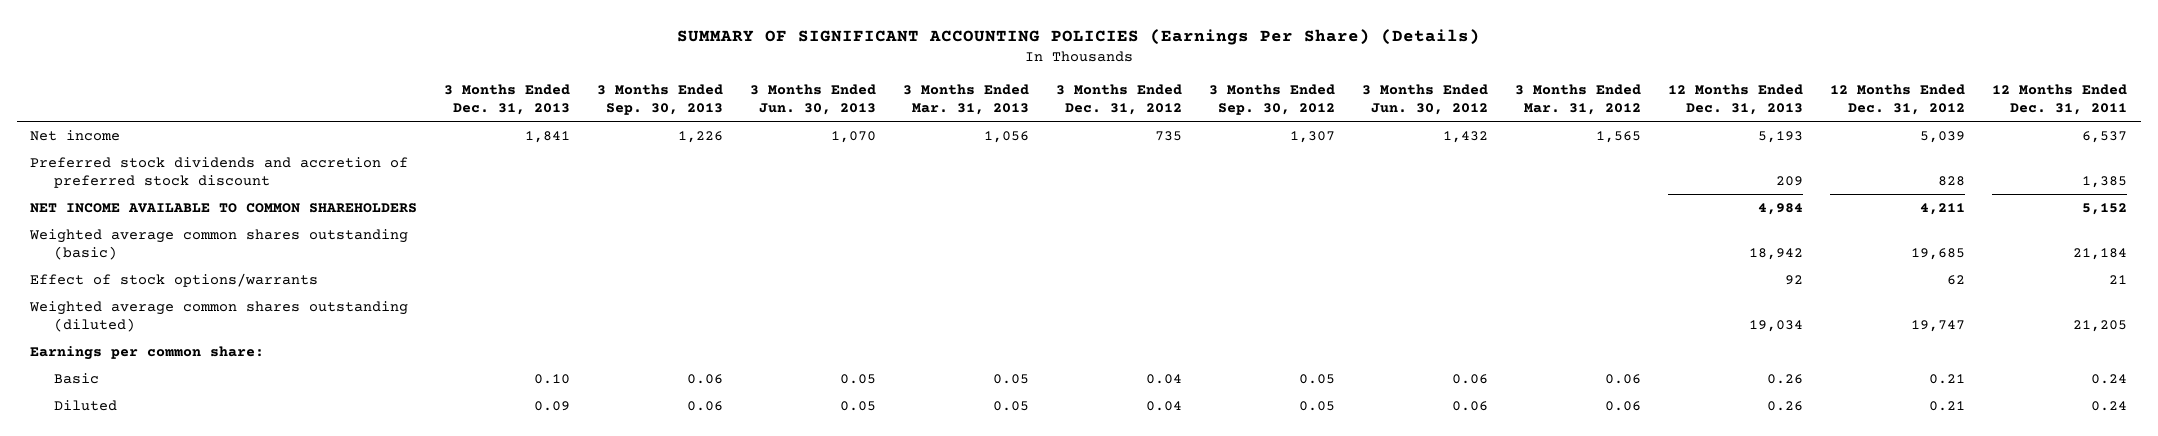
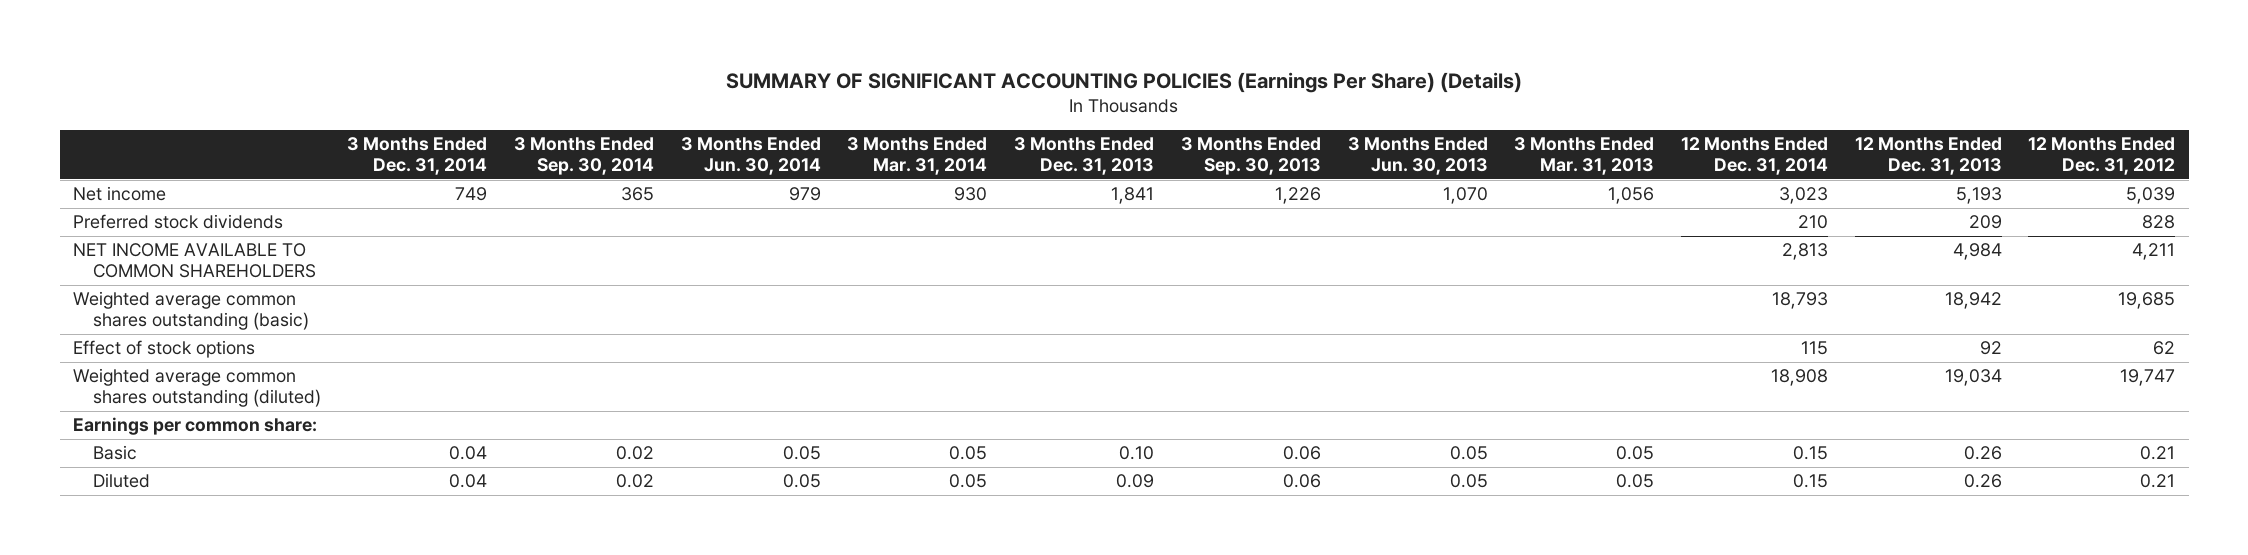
[1056,84,1183,115] 3 Months Ended Dec. 31, 2012 -> none
[1209,84,1336,115] 3 Months Ended Sep. 30, 2012 -> none
[1362,84,1489,115] 3 Months Ended Jun. 30, 2012 -> none
[1515,84,1642,115] 3 Months Ended Mar. 31, 2012 -> none
[1992,84,2128,115] 12 Months Ended Dec. 31, 2011 -> none
none -> [347,137,488,175] 3 Months Ended Dec. 31, 2014
none -> [514,137,655,175] 3 Months Ended Sep. 30, 2014
none -> [680,137,821,175] 3 Months Ended Jun. 30, 2014
none -> [847,137,988,175] 3 Months Ended Mar. 31, 2014
none -> [1680,137,1828,175] 12 Months Ended Dec. 31, 2014
[30,157,409,188] Preferred stock dividends and accretion of preferred stock discount -> [73,214,284,230] Preferred stock dividends
[30,273,319,288] Effect of stock options/warrants -> [73,340,256,359] Effect of stock options

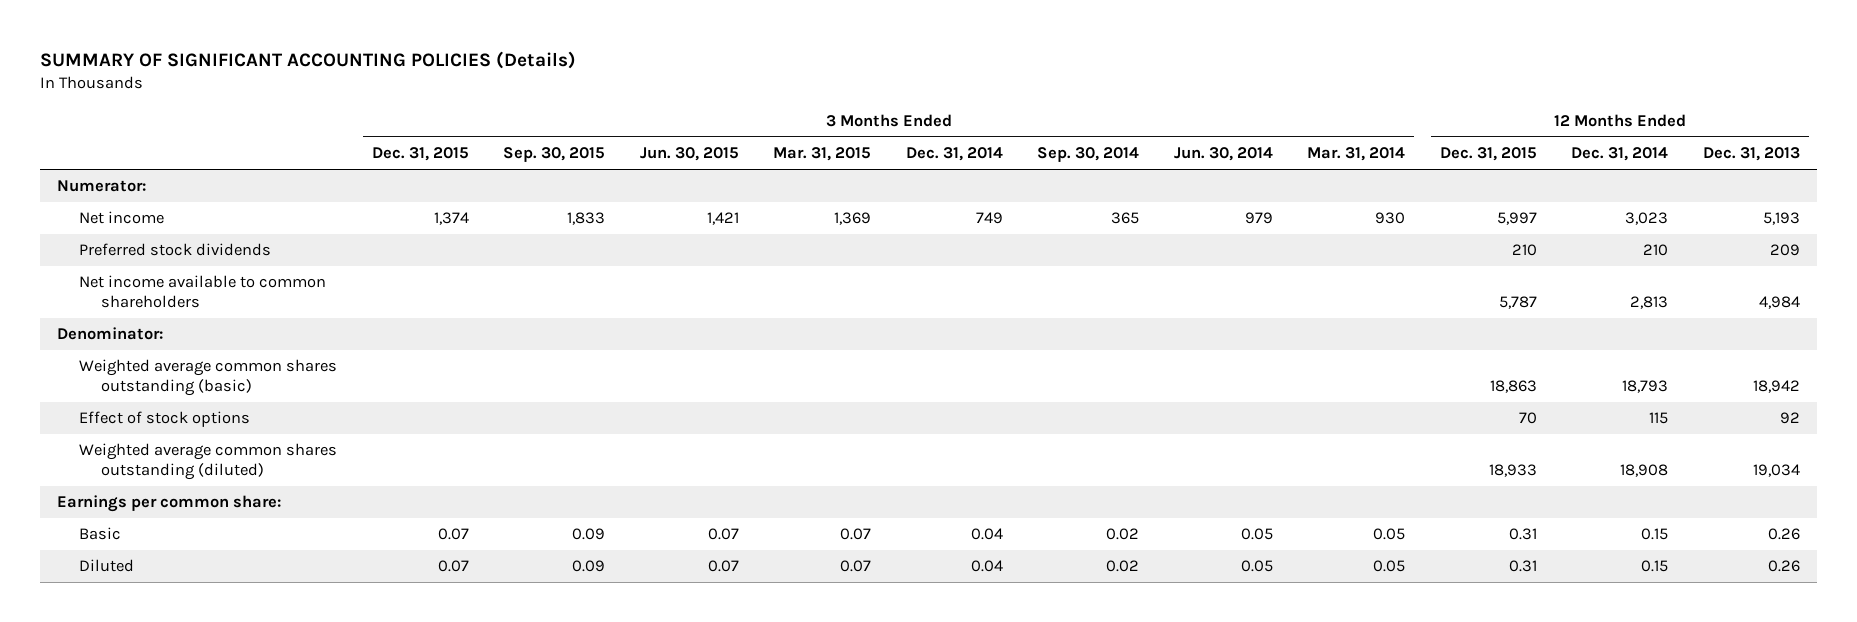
[726,71,1523,93] SUMMARY OF SIGNIFICANT ACCOUNTING POLICIES (Earnings Per Share) (Details) -> [40,50,577,69] SUMMARY OF SIGNIFICANT ACCOUNTING POLICIES (Details)
[1014,137,1155,175] 3 Months Ended Dec. 31, 2013 -> none
[1180,137,1321,175] 3 Months Ended Sep. 30, 2013 -> none
[1347,137,1488,175] 3 Months Ended Jun. 30, 2013 -> none
[1514,137,1655,175] 3 Months Ended Mar. 31, 2013 -> none
[2028,137,2176,175] 12 Months Ended Dec. 31, 2012 -> none
none -> [371,147,469,162] Dec. 31, 2015
none -> [503,147,606,163] Sep. 30, 2015
none -> [639,147,739,162] Jun. 30, 2015
none -> [773,147,872,162] Mar. 31, 2015
none -> [1439,147,1537,162] Dec. 31, 2015
none -> [57,180,147,193] Numerator:
[73,243,316,279] NET INCOME AVAILABLE TO COMMON SHAREHOLDERS -> [79,275,327,309] Net income available to common shareholders
none -> [57,327,164,341] Denominator:

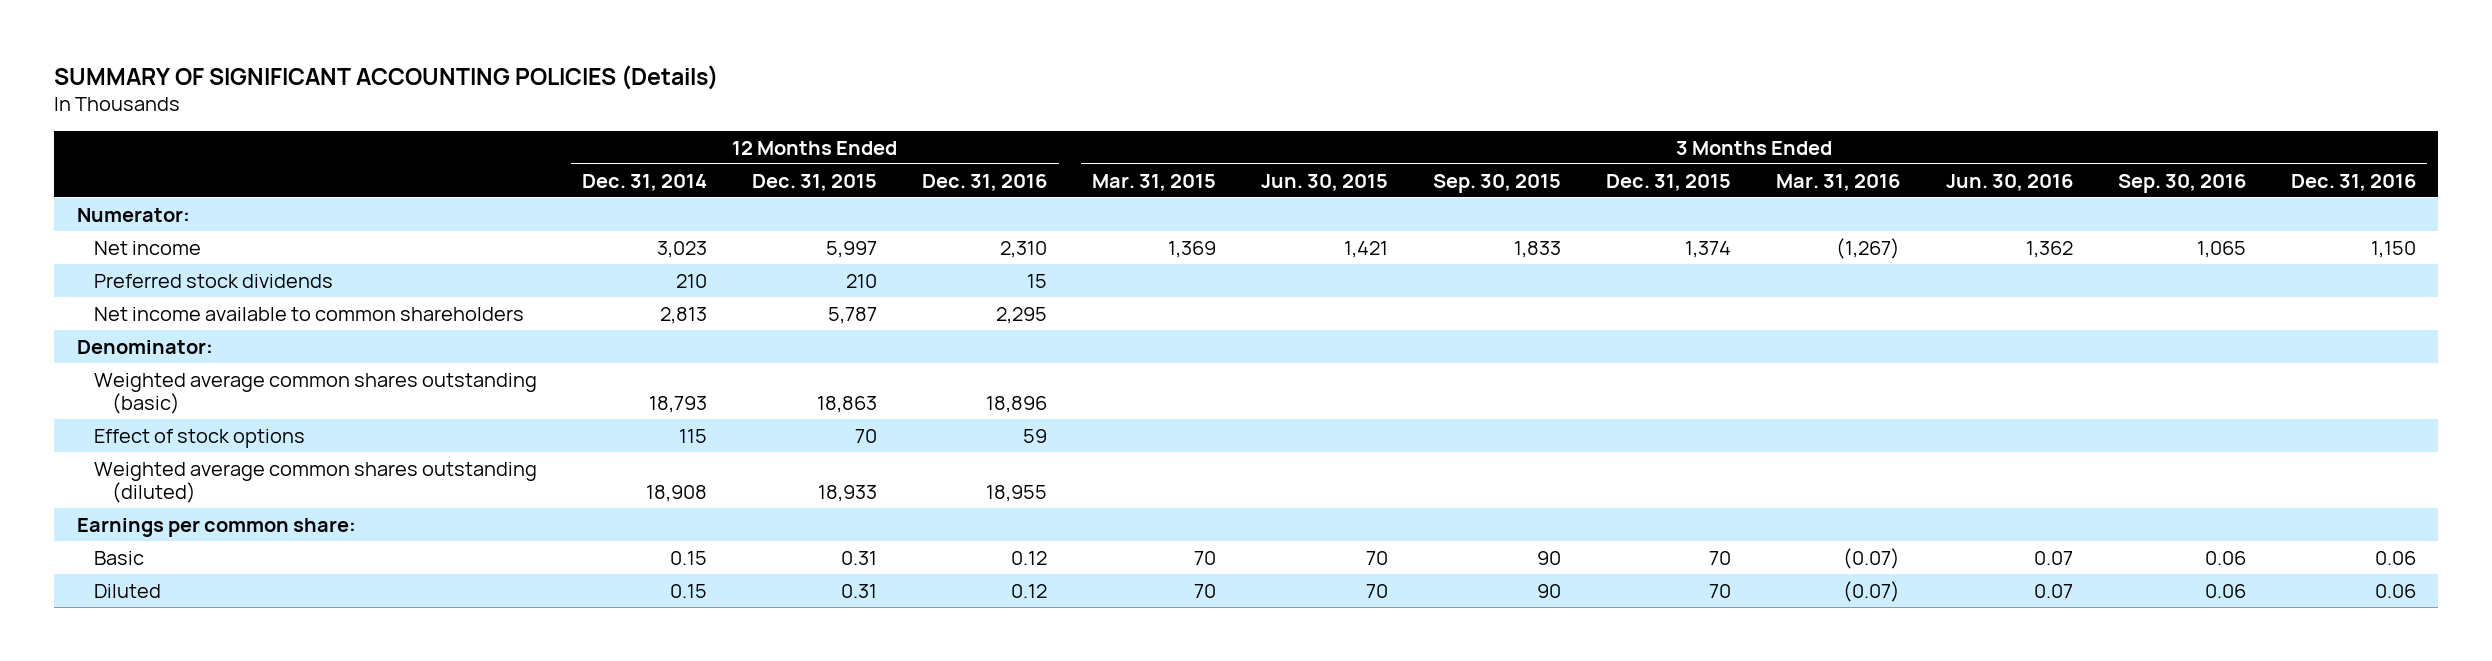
[905,147,1003,162] Dec. 31, 2014 -> none
[1037,147,1140,163] Sep. 30, 2014 -> none
[1173,147,1273,162] Jun. 30, 2014 -> none
[1307,147,1406,162] Mar. 31, 2014 -> none
[1702,147,1800,162] Dec. 31, 2013 -> none
none -> [922,173,1048,191] Dec. 31, 2016
none -> [1776,173,1901,191] Mar. 31, 2016
none -> [1945,173,2073,191] Jun. 30, 2016
none -> [2117,173,2246,193] Sep. 30, 2016
none -> [2290,173,2416,191] Dec. 31, 2016
[437,528,469,541] 0.07 -> [1709,550,1732,565] 70
[572,528,606,541] 0.09 -> [1537,550,1562,565] 90
[707,528,739,541] 0.07 -> [1366,550,1389,565] 70
[840,528,872,541] 0.07 -> [1194,550,1217,565] 70
[437,560,469,573] 0.07 -> [1709,583,1732,598] 70
[572,560,606,573] 0.09 -> [1537,583,1562,598] 90
[707,560,739,573] 0.07 -> [1366,583,1389,598] 70
[840,560,872,573] 0.07 -> [1194,583,1217,598] 70

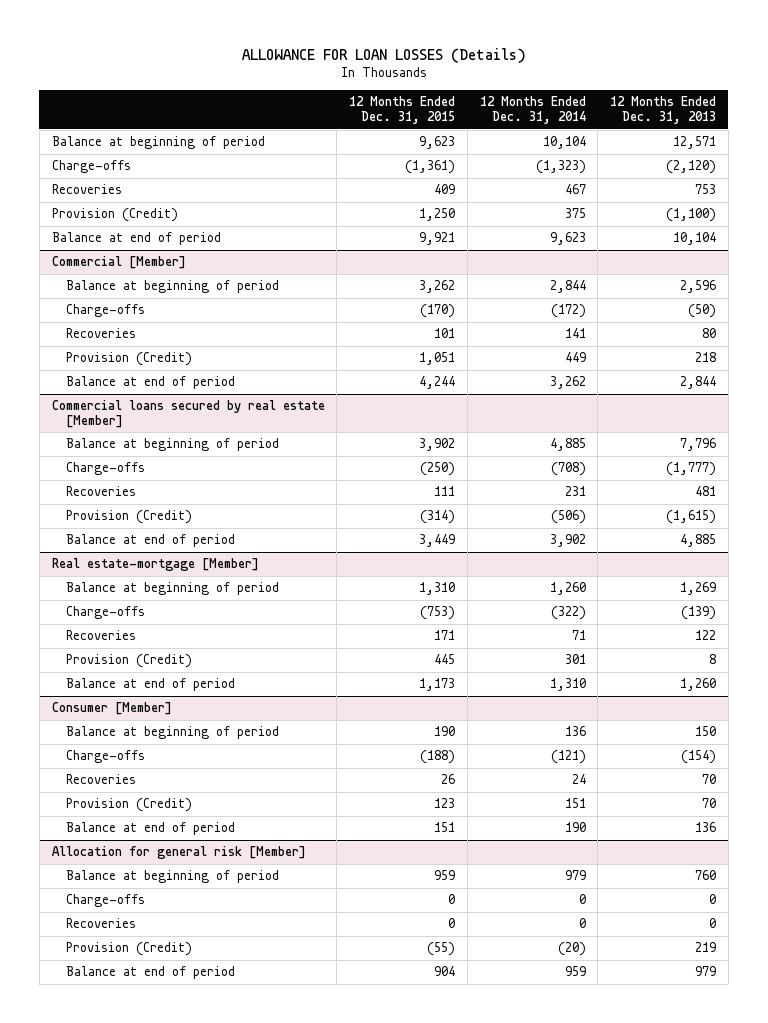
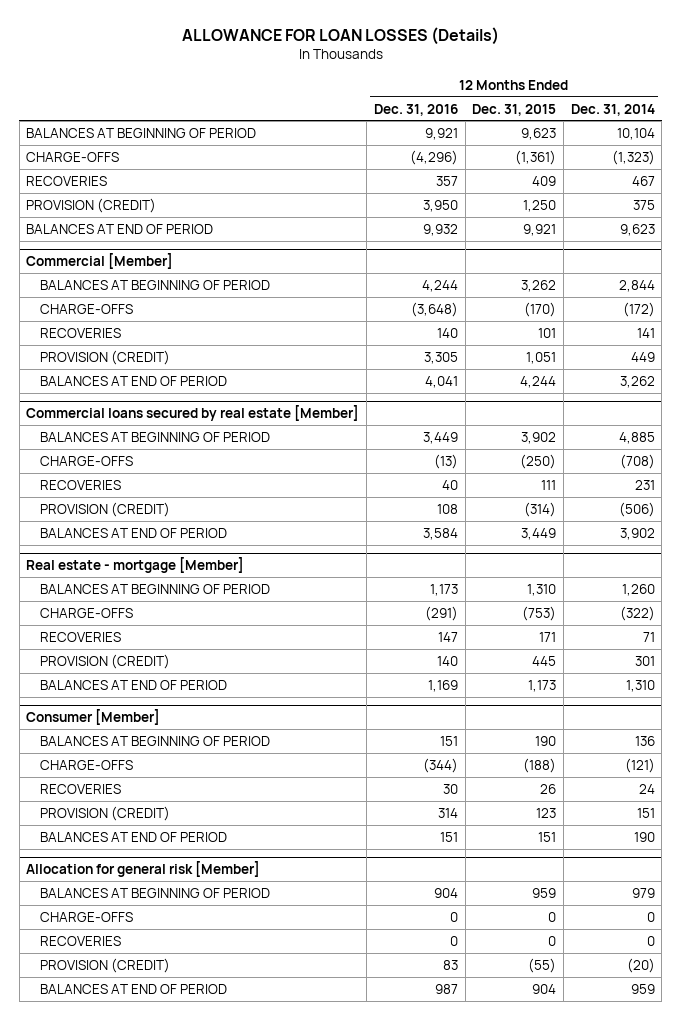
[610,96,717,125] 12 Months Ended Dec. 31, 2013 -> none
none -> [373,103,458,116] Dec. 31, 2016
[51,136,265,150] Balance at beginning of period -> [26,127,257,138] BALANCES AT BEGINNING OF PERIOD
[51,160,131,174] Charge-offs -> [26,151,120,162] CHARGE-OFFS
[51,184,122,195] Recoveries -> [26,175,108,186] RECOVERIES
[51,208,178,223] Provision (Credit) -> [26,197,157,213] PROVISION (CREDIT)
[51,232,221,246] Balance at end of period -> [26,223,214,234] BALANCES AT END OF PERIOD
[66,280,280,294] Balance at beginning of period -> [40,279,271,290] BALANCES AT BEGINNING OF PERIOD
[66,304,146,318] Charge-offs -> [40,303,134,314] CHARGE-OFFS
[66,328,137,339] Recoveries -> [40,327,122,338] RECOVERIES
[66,352,193,367] Provision (Credit) -> [40,349,171,365] PROVISION (CREDIT)
[66,376,236,390] Balance at end of period -> [40,375,228,386] BALANCES AT END OF PERIOD
[66,438,280,452] Balance at beginning of period -> [40,431,271,442] BALANCES AT BEGINNING OF PERIOD
[66,462,146,476] Charge-offs -> [40,455,134,466] CHARGE-OFFS
[66,486,137,497] Recoveries -> [40,479,122,490] RECOVERIES
[66,510,193,525] Provision (Credit) -> [40,501,171,517] PROVISION (CREDIT)
[66,534,236,548] Balance at end of period -> [40,527,228,538] BALANCES AT END OF PERIOD
[51,558,259,572] Real estate-mortgage [Member] -> [26,557,245,574] Real estate - mortgage [Member]
[66,582,280,596] Balance at beginning of period -> [40,583,271,594] BALANCES AT BEGINNING OF PERIOD
[66,606,146,620] Charge-offs -> [40,607,134,618] CHARGE-OFFS
[66,630,137,641] Recoveries -> [40,631,122,642] RECOVERIES
[66,654,193,669] Provision (Credit) -> [40,653,171,669] PROVISION (CREDIT)
[66,678,236,692] Balance at end of period -> [40,679,228,690] BALANCES AT END OF PERIOD
[66,726,280,740] Balance at beginning of period -> [40,735,271,746] BALANCES AT BEGINNING OF PERIOD
[66,750,146,764] Charge-offs -> [40,759,134,770] CHARGE-OFFS
[66,774,137,785] Recoveries -> [40,783,122,794] RECOVERIES
[66,798,193,813] Provision (Credit) -> [40,805,171,821] PROVISION (CREDIT)
[66,822,236,836] Balance at end of period -> [40,831,228,842] BALANCES AT END OF PERIOD
[66,870,280,884] Balance at beginning of period -> [40,887,271,898] BALANCES AT BEGINNING OF PERIOD
[66,894,146,908] Charge-offs -> [40,911,134,922] CHARGE-OFFS
[66,918,137,929] Recoveries -> [40,935,122,946] RECOVERIES
[66,942,193,957] Provision (Credit) -> [40,957,171,973] PROVISION (CREDIT)
[66,966,236,980] Balance at end of period -> [40,983,228,994] BALANCES AT END OF PERIOD

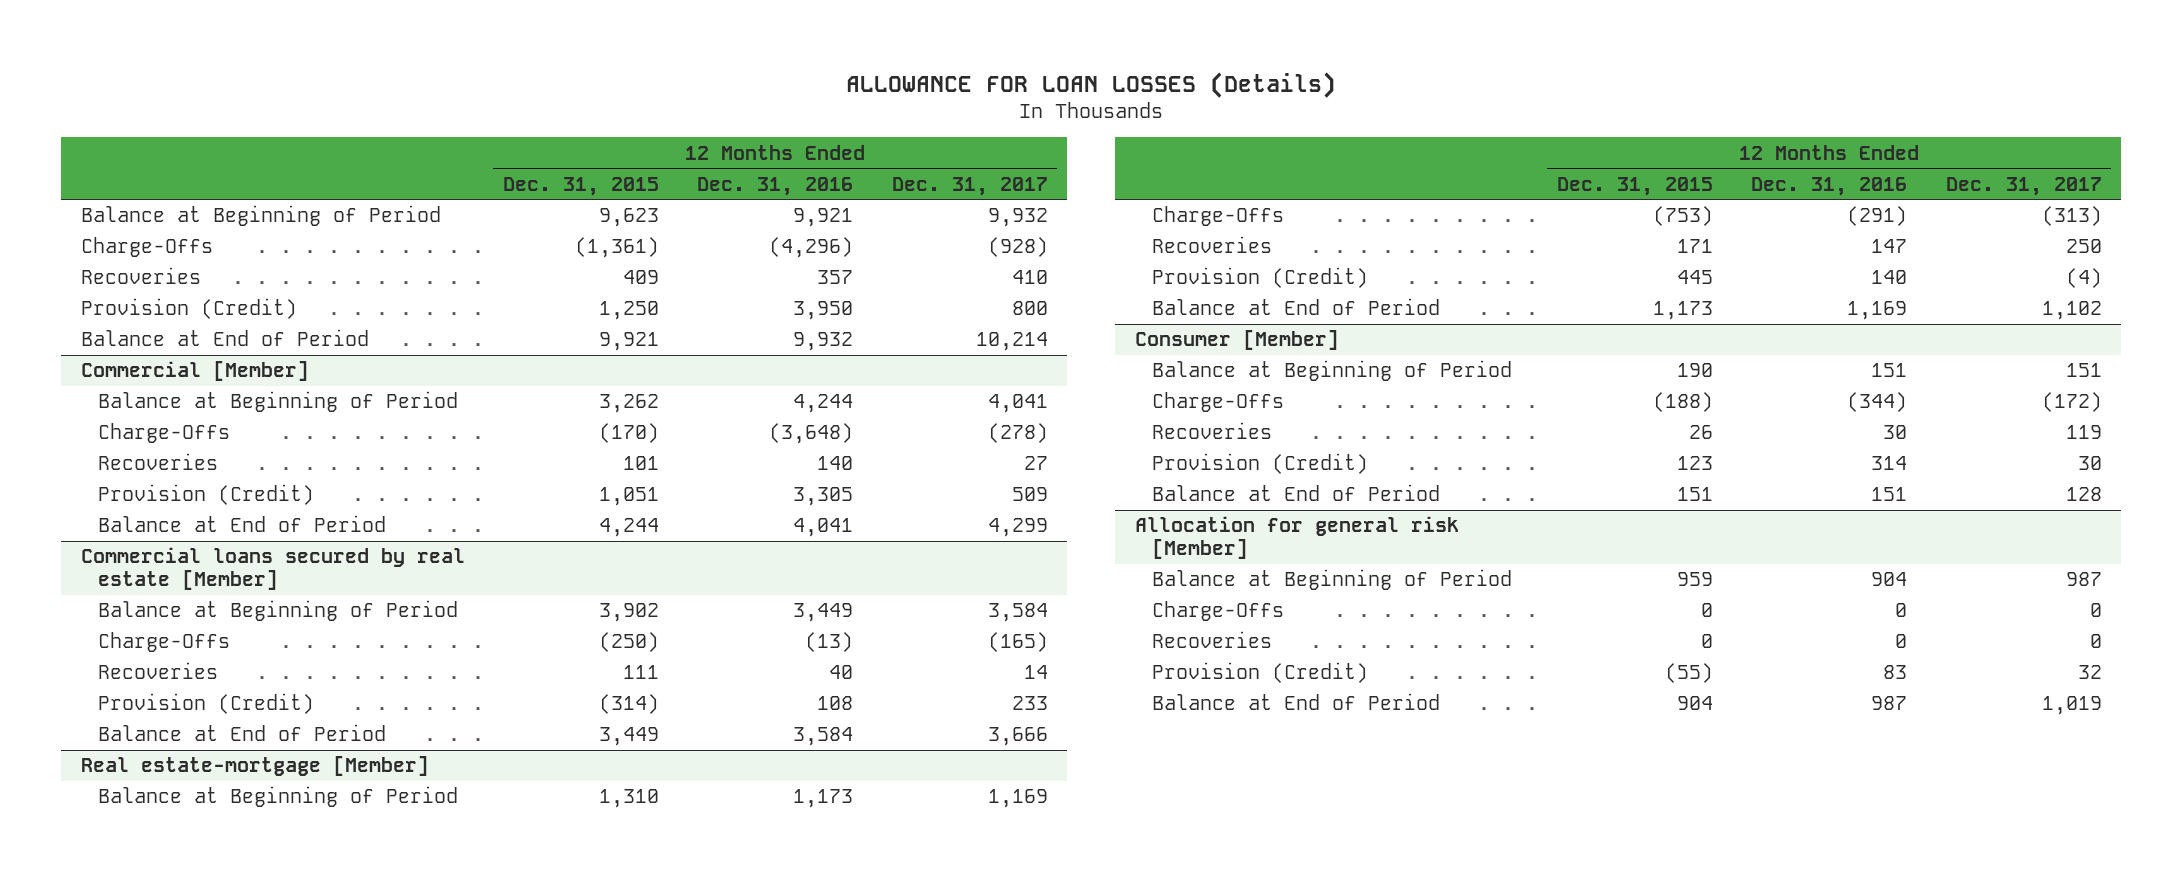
[570,103,655,116] Dec. 31, 2014 -> none
none -> [891,176,1048,196] Dec. 31, 2017
[26,127,257,138] BALANCES AT BEGINNING OF PERIOD -> [80,205,441,227] Balance at Beginning of Period
[26,151,120,162] CHARGE-OFFS -> [80,237,213,258] Charge-Offs
[26,175,108,186] RECOVERIES -> [80,267,201,285] Recoveries
[26,197,157,213] PROVISION (CREDIT) -> [80,298,297,320] Provision (Credit)
[26,223,214,234] BALANCES AT END OF PERIOD -> [80,329,369,347] Balance at End of Period
[40,279,271,290] BALANCES AT BEGINNING OF PERIOD -> [98,391,459,413] Balance at Beginning of Period
[40,303,134,314] CHARGE-OFFS -> [98,423,231,444] Charge-Offs
[40,327,122,338] RECOVERIES -> [98,453,219,471] Recoveries
[40,349,171,365] PROVISION (CREDIT) -> [98,484,315,506] Provision (Credit)
[40,375,228,386] BALANCES AT END OF PERIOD -> [98,515,387,533] Balance at End of Period
[40,431,271,442] BALANCES AT BEGINNING OF PERIOD -> [98,600,459,622] Balance at Beginning of Period
[40,455,134,466] CHARGE-OFFS -> [98,632,231,653] Charge-Offs
[40,479,122,490] RECOVERIES -> [98,662,219,680] Recoveries
[40,501,171,517] PROVISION (CREDIT) -> [98,693,315,715] Provision (Credit)
[40,527,228,538] BALANCES AT END OF PERIOD -> [98,724,387,742] Balance at End of Period
[26,557,245,574] Real estate - mortgage [Member] -> [80,756,429,777] Real estate-mortgage [Member]
[40,583,271,594] BALANCES AT BEGINNING OF PERIOD -> [98,786,459,808] Balance at Beginning of Period
[40,607,134,618] CHARGE-OFFS -> [1152,206,1285,227] Charge-Offs
[40,631,122,642] RECOVERIES -> [1152,236,1273,254] Recoveries
[40,653,171,669] PROVISION (CREDIT) -> [1152,267,1369,289] Provision (Credit)
[40,679,228,690] BALANCES AT END OF PERIOD -> [1152,298,1441,316] Balance at End of Period
[40,735,271,746] BALANCES AT BEGINNING OF PERIOD -> [1152,360,1513,382] Balance at Beginning of Period
[40,759,134,770] CHARGE-OFFS -> [1152,392,1285,413] Charge-Offs
[40,783,122,794] RECOVERIES -> [1152,422,1273,440] Recoveries
[40,805,171,821] PROVISION (CREDIT) -> [1152,453,1369,475] Provision (Credit)
[40,831,228,842] BALANCES AT END OF PERIOD -> [1152,484,1441,502] Balance at End of Period
[40,887,271,898] BALANCES AT BEGINNING OF PERIOD -> [1152,569,1513,591] Balance at Beginning of Period
[40,911,134,922] CHARGE-OFFS -> [1152,601,1285,622] Charge-Offs
[40,935,122,946] RECOVERIES -> [1152,631,1273,649] Recoveries
[40,957,171,973] PROVISION (CREDIT) -> [1152,662,1369,684] Provision (Credit)
[40,983,228,994] BALANCES AT END OF PERIOD -> [1152,693,1441,711] Balance at End of Period

